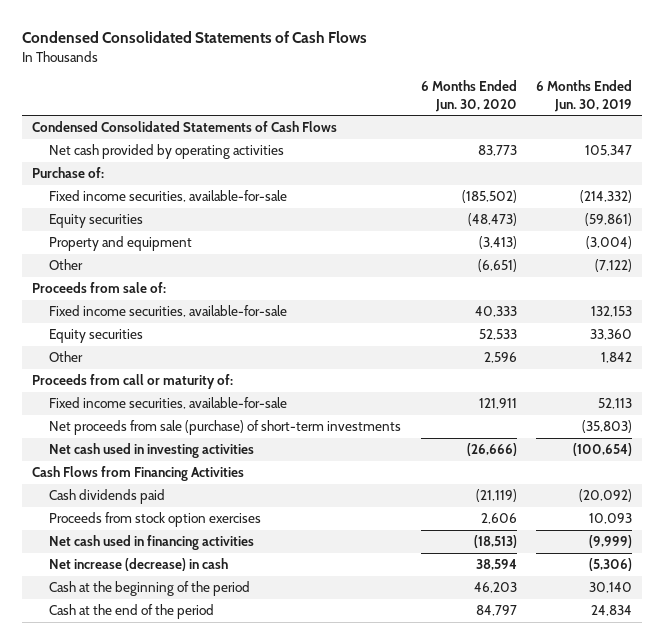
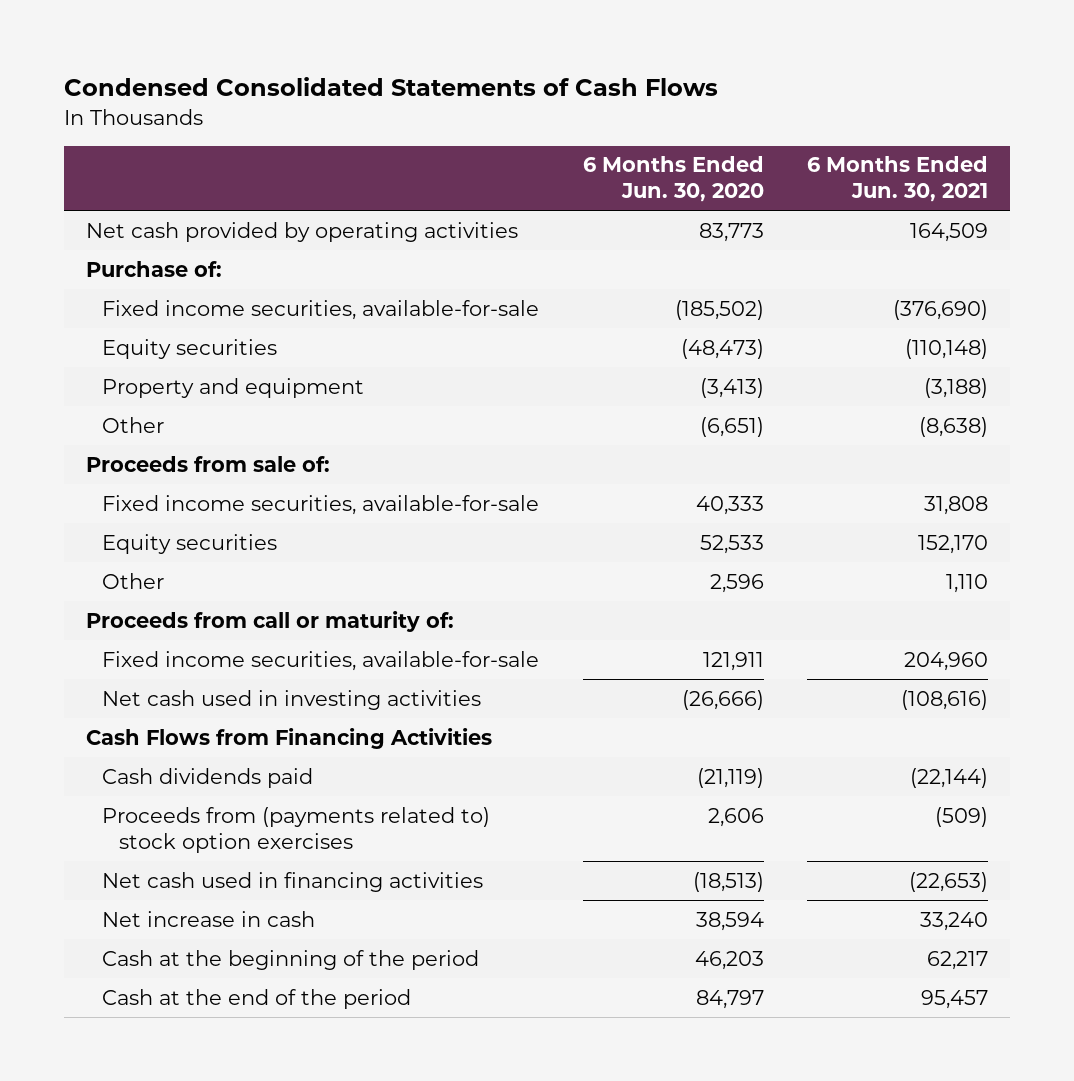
[535,80,632,112] 6 Months Ended Jun. 30, 2019 -> none
none -> [807,156,989,203] 6 Months Ended Jun. 30, 2021
[31,121,337,133] Condensed Consolidated Statements of Cash Flows -> none
[49,420,402,436] Net proceeds from sale (purchase) of short-term investments -> none
[49,512,262,528] Proceeds from stock option exercises -> [102,806,491,853] Proceeds from (payments related to) stock option exercises
[49,558,229,572] Net increase (decrease) in cash -> [102,910,316,927] Net increase in cash

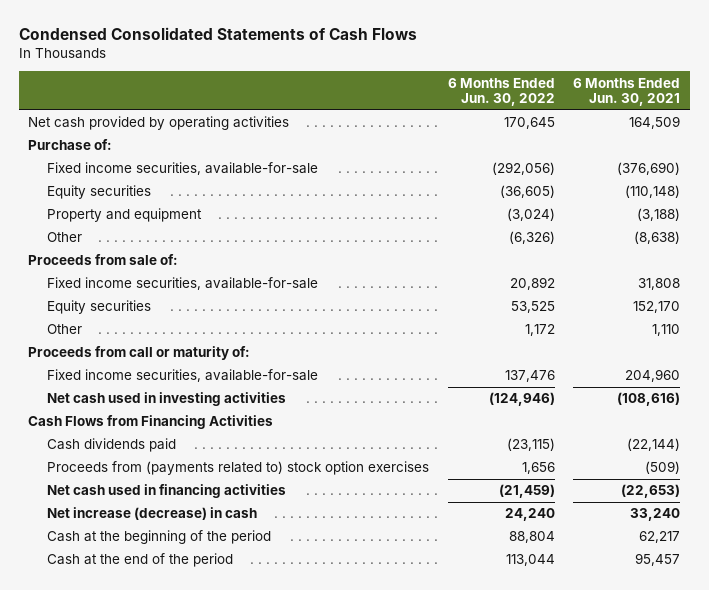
[582,156,764,203] 6 Months Ended Jun. 30, 2020 -> none
none -> [447,77,555,107] 6 Months Ended Jun. 30, 2022
[102,910,316,927] Net increase in cash -> [47,507,258,521] Net increase (decrease) in cash

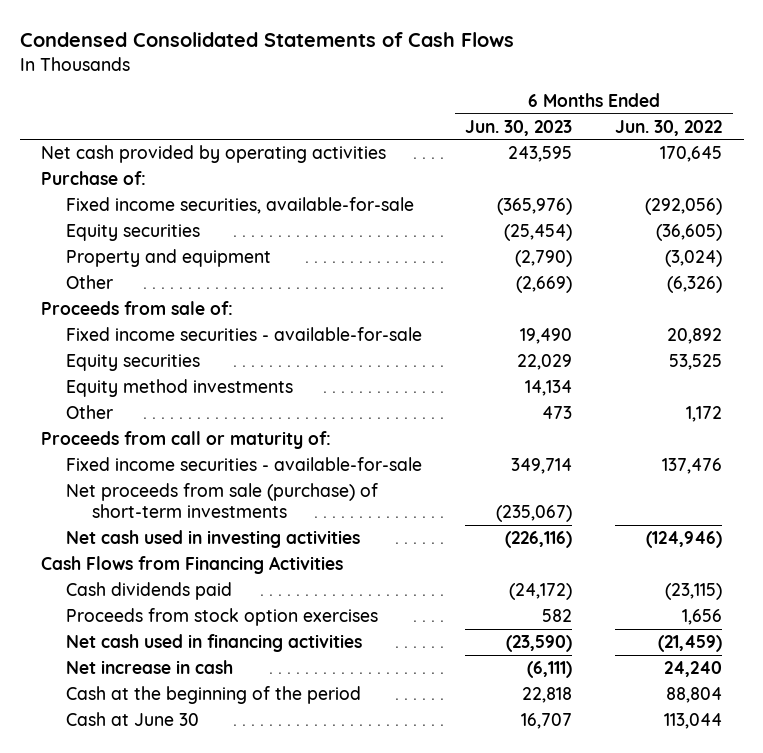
[573,77,681,107] 6 Months Ended Jun. 30, 2021 -> none
none -> [465,119,573,136] Jun. 30, 2023
[47,277,319,291] Fixed income securities, available-for-sale -> [66,327,423,342] Fixed income securities - available-for-sale
none -> [66,379,294,398] Equity method investments
[47,369,319,383] Fixed income securities, available-for-sale -> [66,457,423,472] Fixed income securities - available-for-sale
none -> [66,483,379,518] Net proceeds from sale (purchase) of short-term investments
[47,461,430,476] Proceeds from (payments related to) stock option exercises -> [66,608,379,627] Proceeds from stock option exercises
[47,507,258,521] Net increase (decrease) in cash -> [66,660,234,675] Net increase in cash
[47,553,234,568] Cash at the end of the period -> [66,712,200,727] Cash at June 30

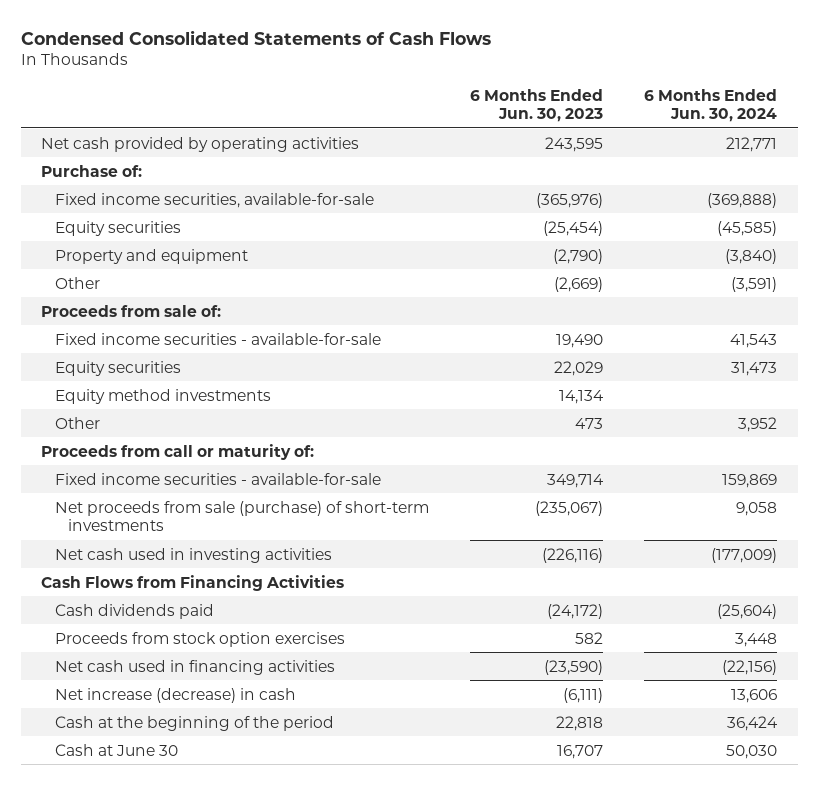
[615,119,723,136] Jun. 30, 2022 -> none
none -> [644,88,778,122] 6 Months Ended Jun. 30, 2024
[66,660,234,675] Net increase in cash -> [54,687,296,703] Net increase (decrease) in cash

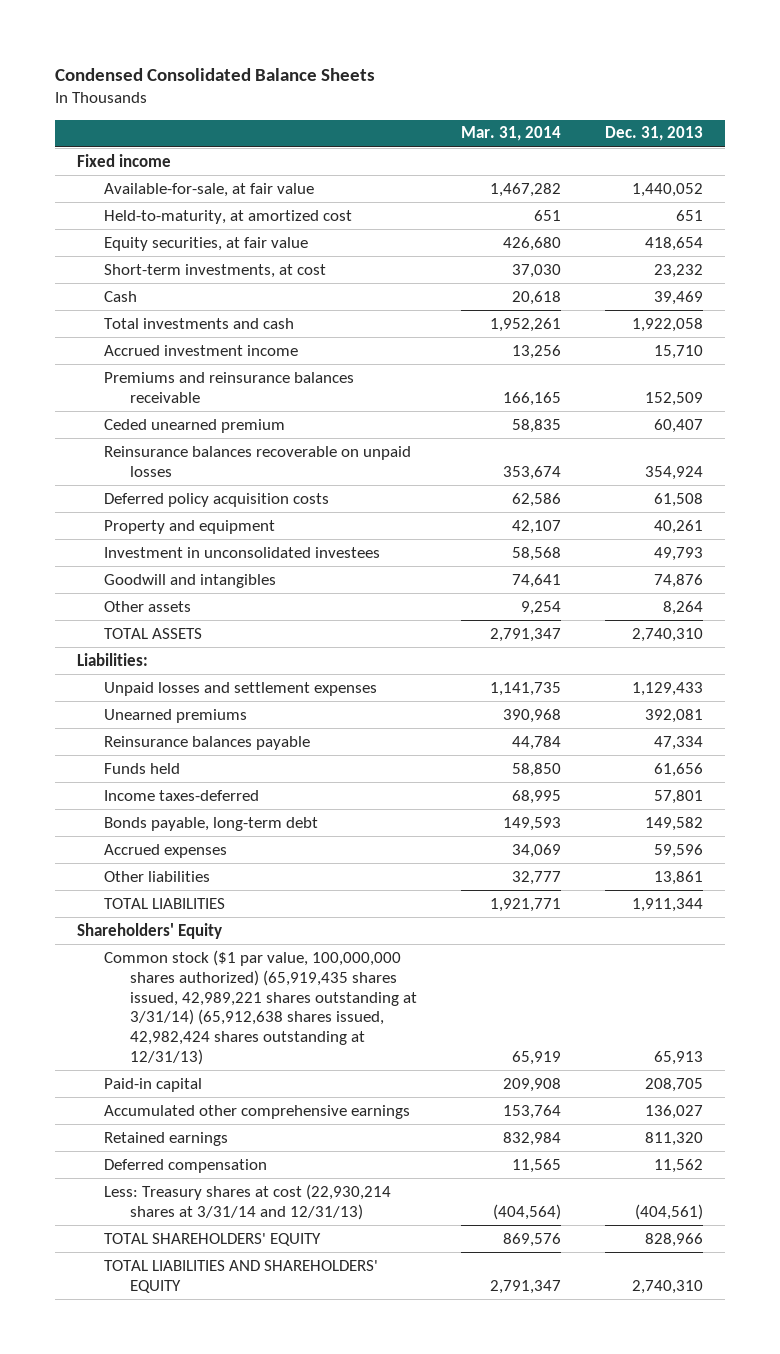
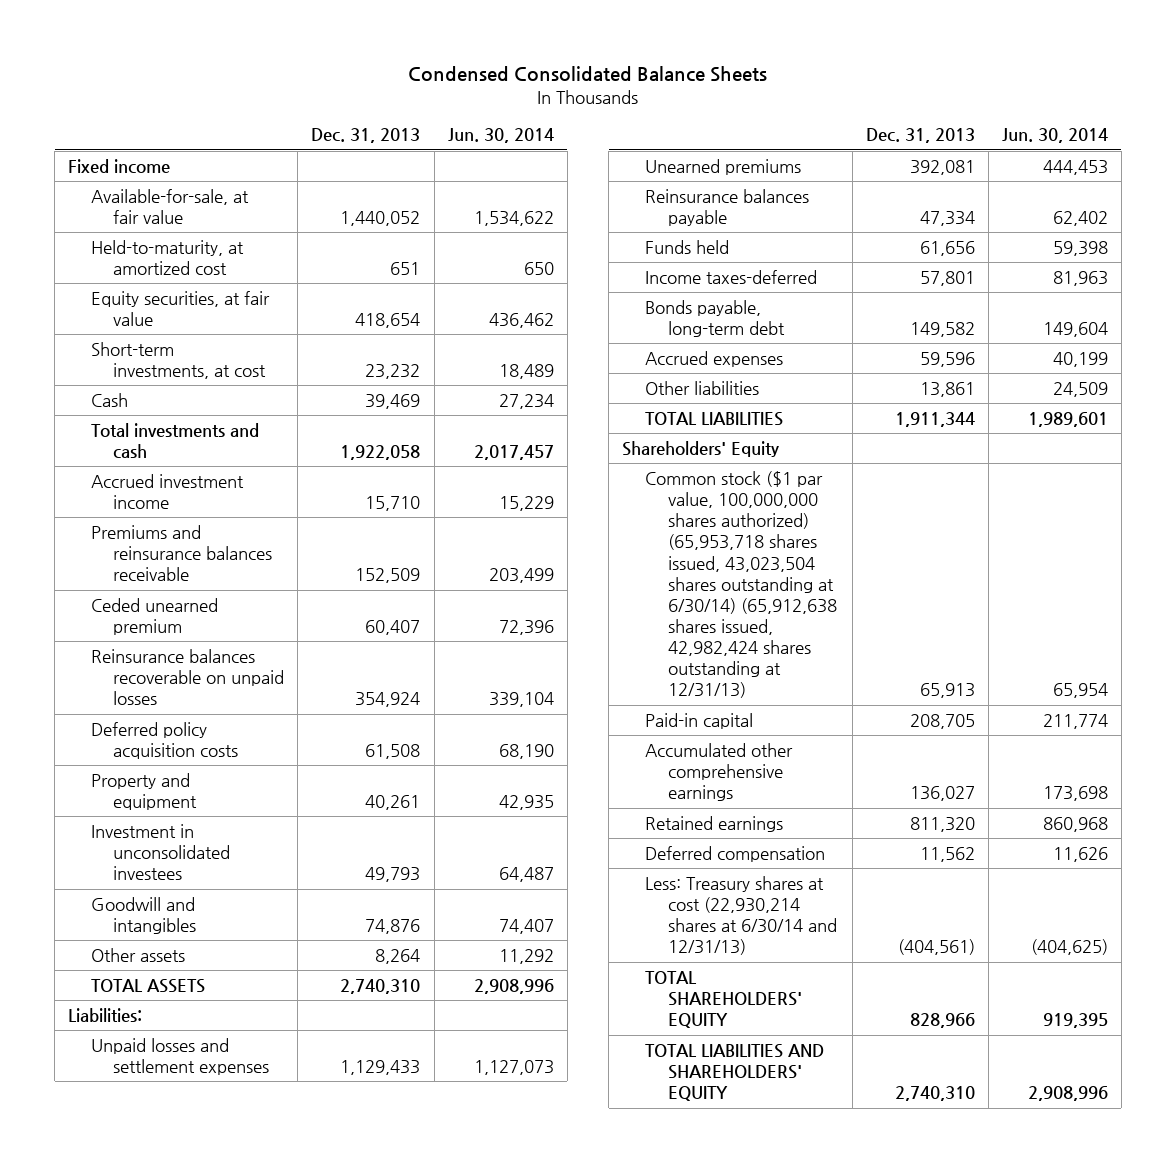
[460,126,561,142] Mar. 31, 2014 -> none
none -> [447,128,554,144] Jun. 30, 2014
[103,949,417,1066] Common stock ($1 par value, 100,000,000 shares authorized) (65,919,435 shares issued, 42,989,221 shares outstanding at 3/31/14) (65,912,638 shares issued, 42,982,424 shares outstanding at 12/31/13) -> [644,470,837,699] Common stock ($1 par value, 100,000,000 shares authorized) (65,953,718 shares issued, 43,023,504 shares outstanding at 6/30/14) (65,912,638 shares issued, 42,982,424 shares outstanding at 12/31/13)
[103,1183,391,1220] Less: Treasury shares at cost (22,930,214 shares at 3/31/14 and 12/31/13) -> [644,875,837,956] Less: Treasury shares at cost (22,930,214 shares at 6/30/14 and 12/31/13)

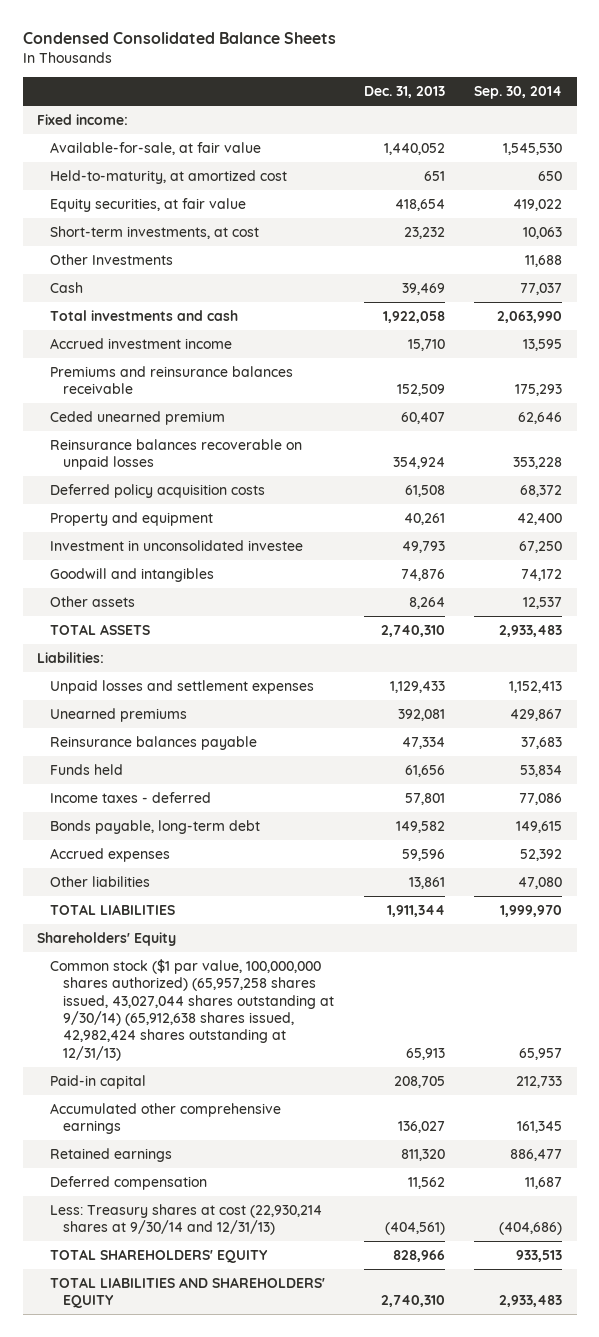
[447,128,554,144] Jun. 30, 2014 -> none
none -> [473,85,562,99] Sep. 30, 2014
[68,158,171,174] Fixed income -> [37,114,129,126] Fixed income:
none -> [50,254,174,266] Other Investments
[90,823,231,881] Investment in unconsolidated investees -> [50,540,304,552] Investment in unconsolidated investee
[644,269,817,284] Income taxes-deferred -> [50,792,212,804] Income taxes - deferred
[644,470,837,699] Common stock ($1 par value, 100,000,000 shares authorized) (65,953,718 shares issued, 43,023,504 shares outstanding at 6/30/14) (65,912,638 shares issued, 42,982,424 shares outstanding at 12/31/13) -> [50,959,335,1061] Common stock ($1 par value, 100,000,000 shares authorized) (65,957,258 shares issued, 43,027,044 shares outstanding at 9/30/14) (65,912,638 shares issued, 42,982,424 shares outstanding at 12/31/13)
[644,875,837,956] Less: Treasury shares at cost (22,930,214 shares at 6/30/14 and 12/31/13) -> [50,1204,323,1236] Less: Treasury shares at cost (22,930,214 shares at 9/30/14 and 12/31/13)

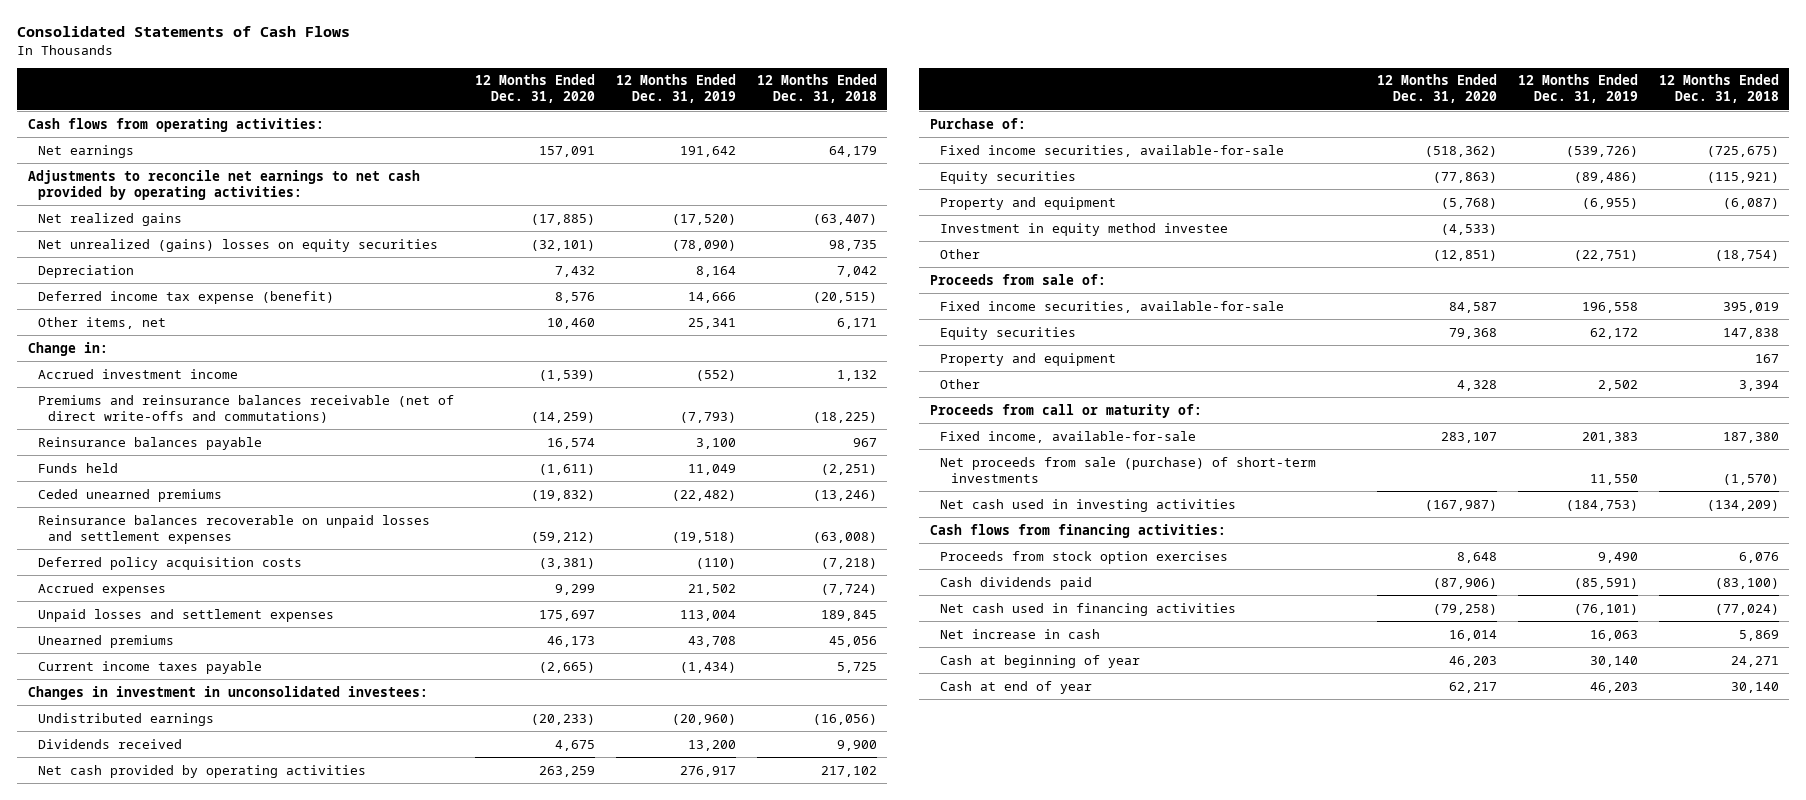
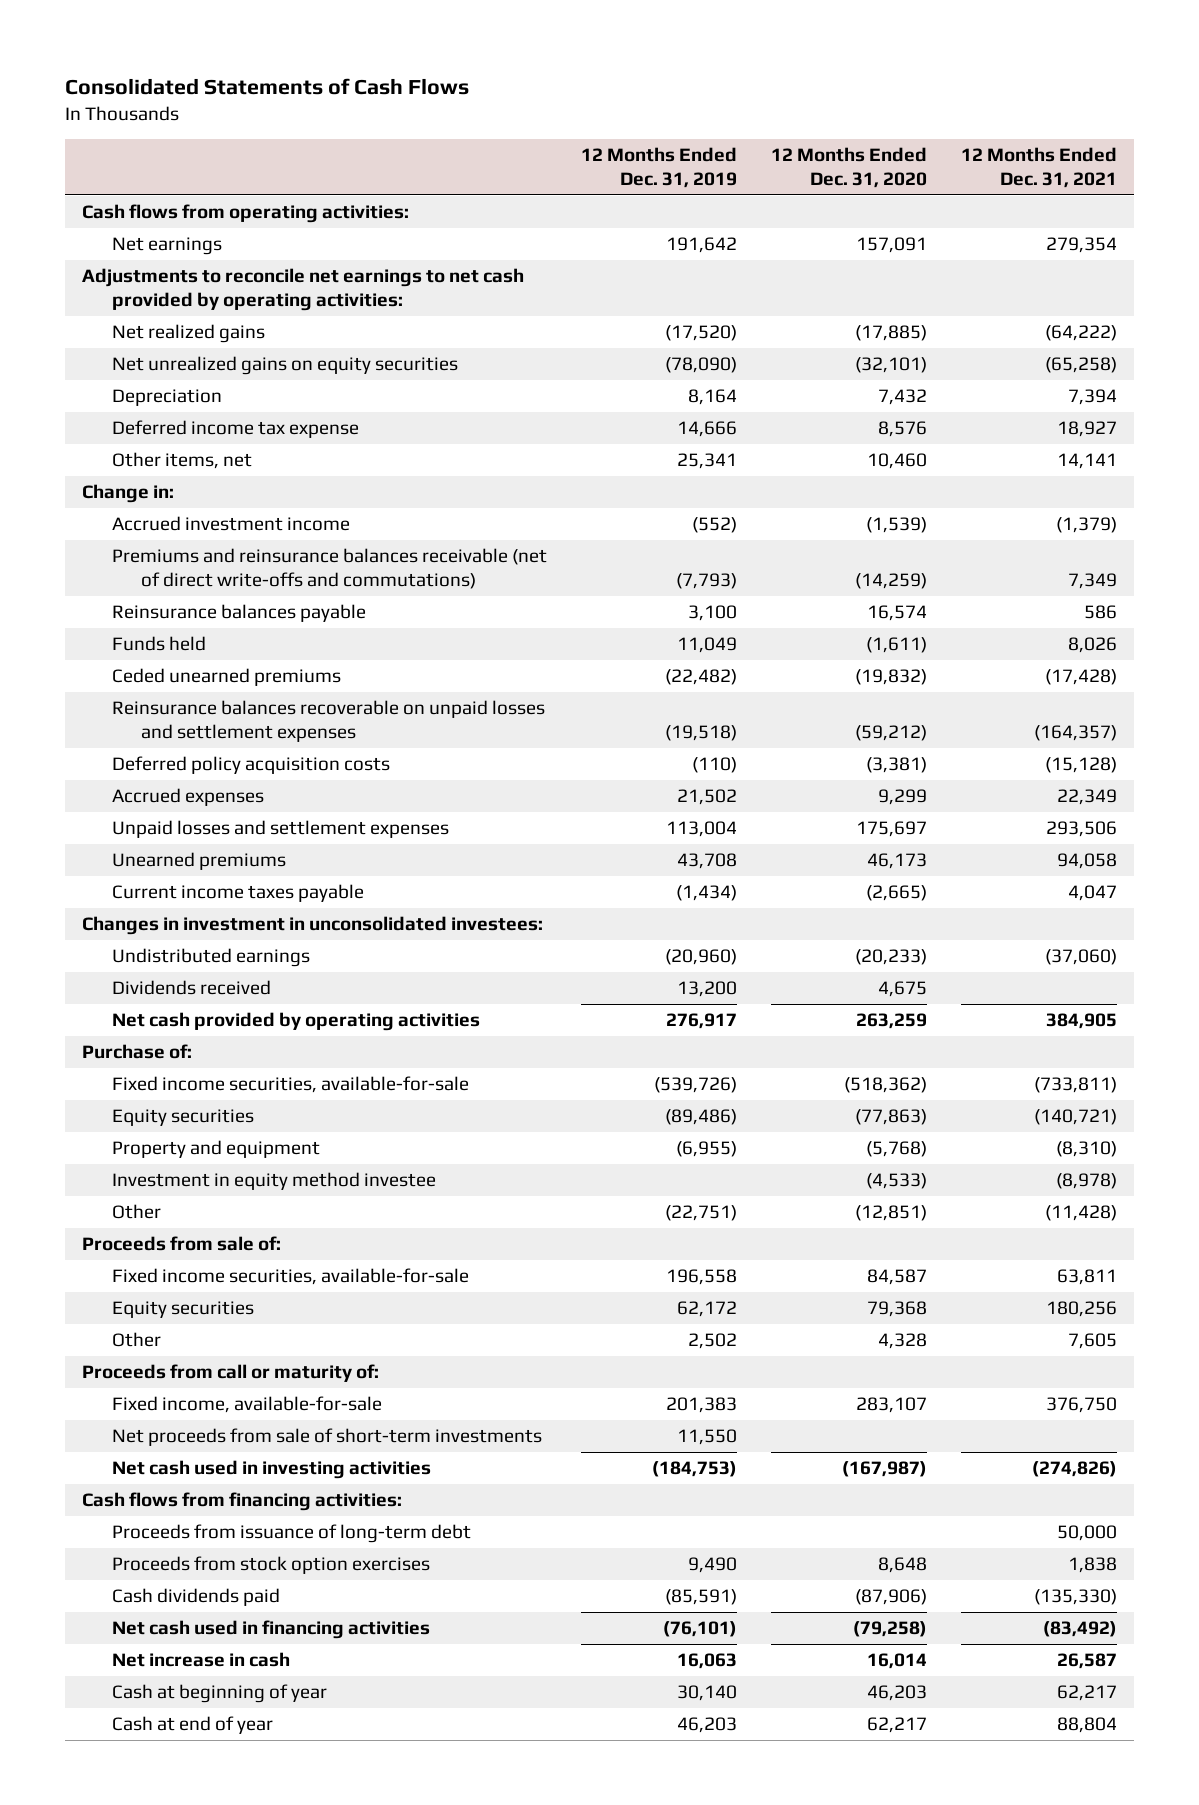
[756,74,877,104] 12 Months Ended Dec. 31, 2018 -> none
none -> [961,146,1118,188] 12 Months Ended Dec. 31, 2021
[37,238,438,252] Net unrealized (gains) losses on equity securities -> [111,356,458,376] Net unrealized gains on equity securities
[37,290,334,304] Deferred income tax expense (benefit) -> [111,420,359,439] Deferred income tax expense
[940,352,1117,366] Property and equipment -> none
[940,456,1317,483] Net proceeds from sale (purchase) of short-term investments -> [111,1428,542,1447] Net proceeds from sale of short-term investments
none -> [111,1524,471,1544] Proceeds from issuance of long-term debt

